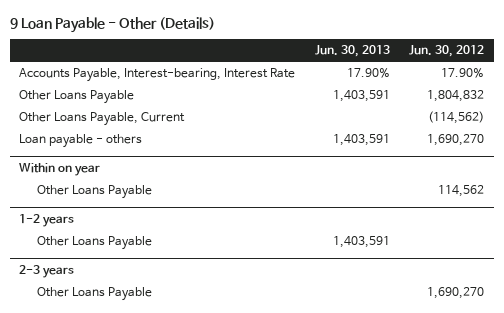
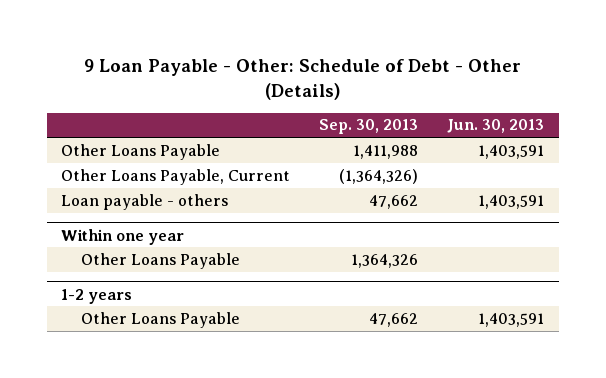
[9,16,215,33] 9 Loan Payable - Other (Details) -> [83,58,521,100] 9 Loan Payable - Other: Schedule of Debt - Other (Details)
[409,45,485,58] Jun. 30, 2012 -> none
none -> [319,119,419,135] Sep. 30, 2013
[19,68,296,83] Accounts Payable, Interest-bearing, Interest Rate -> none
[19,162,101,176] Within on year -> [61,228,185,245] Within one year
[19,264,75,278] 2-3 years -> none
[36,287,152,302] Other Loans Payable -> none

